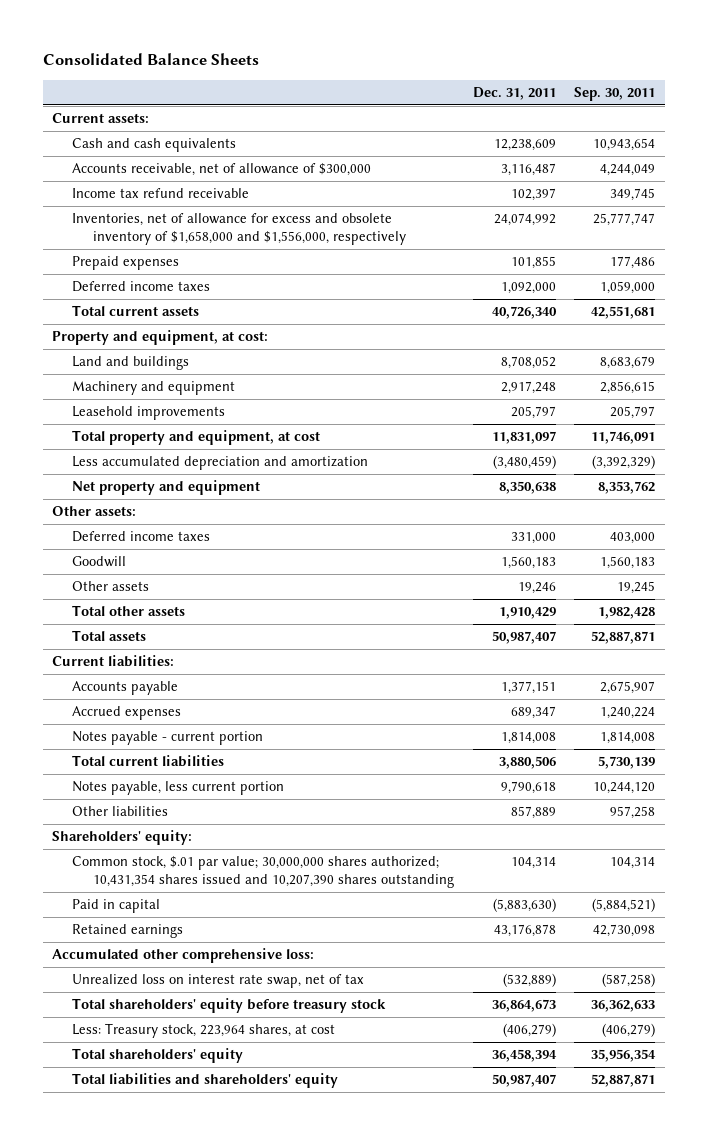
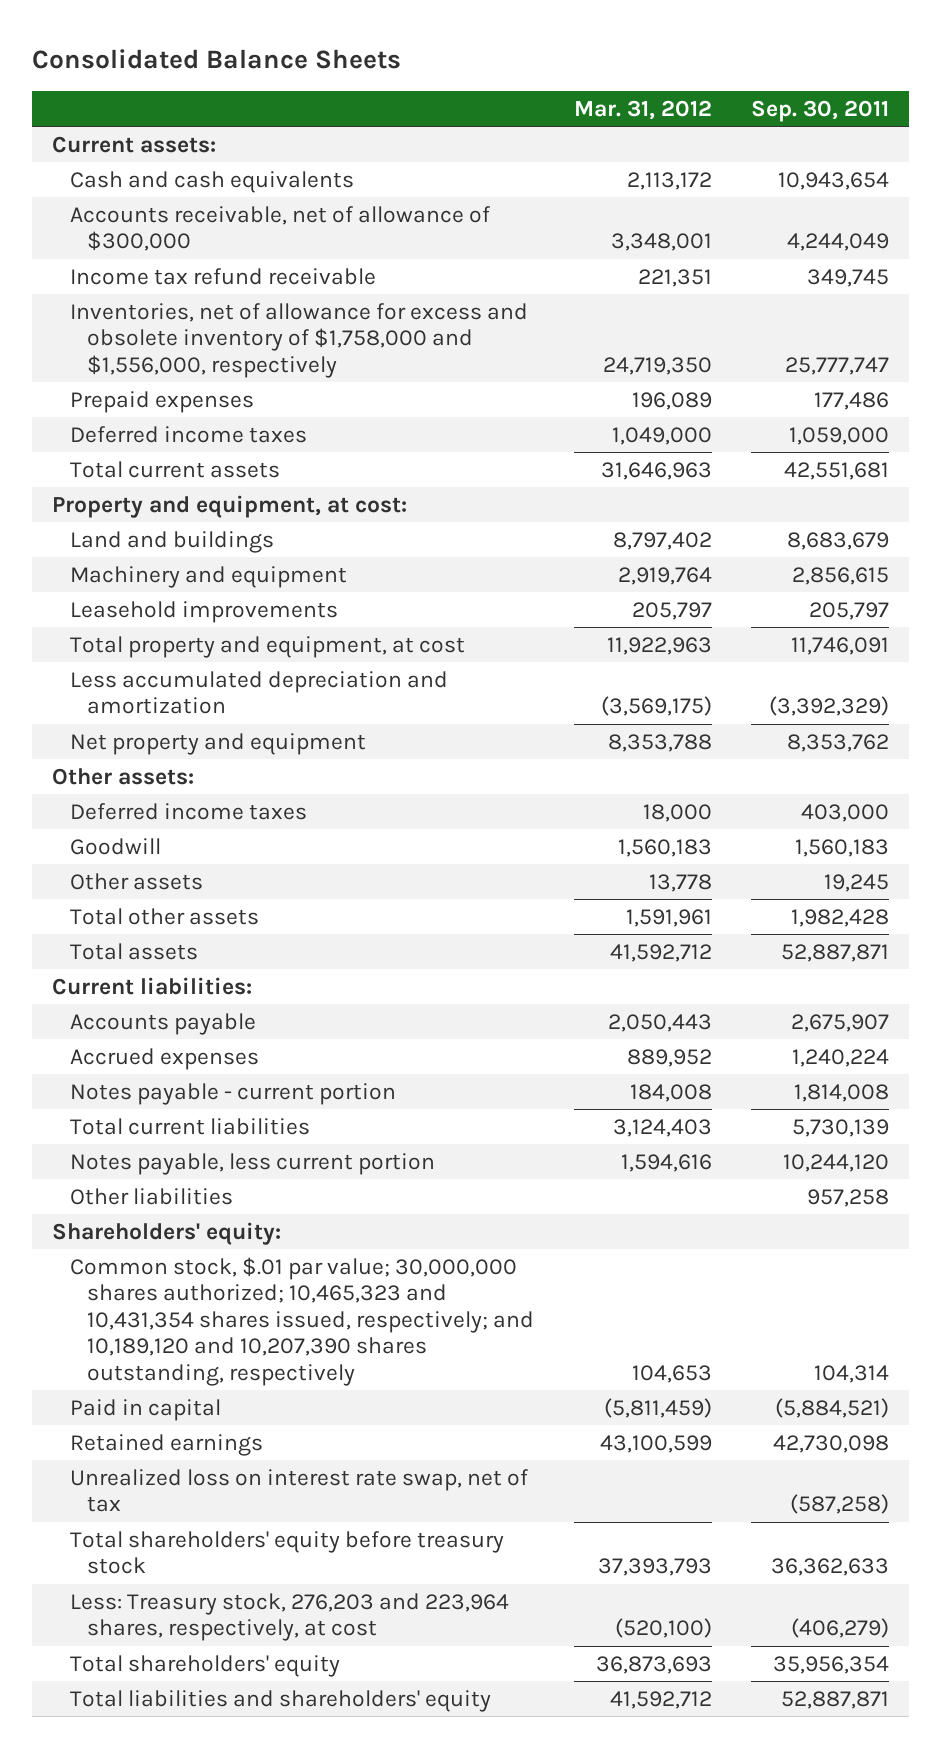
[472,86,556,100] Dec. 31, 2011 -> none
none -> [573,99,712,120] Mar. 31, 2012
[72,213,406,246] Inventories, net of allowance for excess and obsolete inventory of $1,658,000 and $1,556,000, respectively -> [69,302,528,378] Inventories, net of allowance for excess and obsolete inventory of $1,758,000 and $1,556,000, respectively
[72,856,454,889] Common stock, $.01 par value; 30,000,000 shares authorized; 10,431,354 shares issued and 10,207,390 shares outstanding -> [69,1256,535,1386] Common stock, $.01 par value; 30,000,000 shares authorized; 10,465,323 and 10,431,354 shares issued, respectively; and 10,189,120 and 10,207,390 shares outstanding, respectively
[52,948,315,964] Accumulated other comprehensive loss: -> none
[72,1023,336,1039] Less: Treasury stock, 223,964 shares, at cost -> [69,1592,509,1642] Less: Treasury stock, 276,203 and 223,964 shares, respectively, at cost

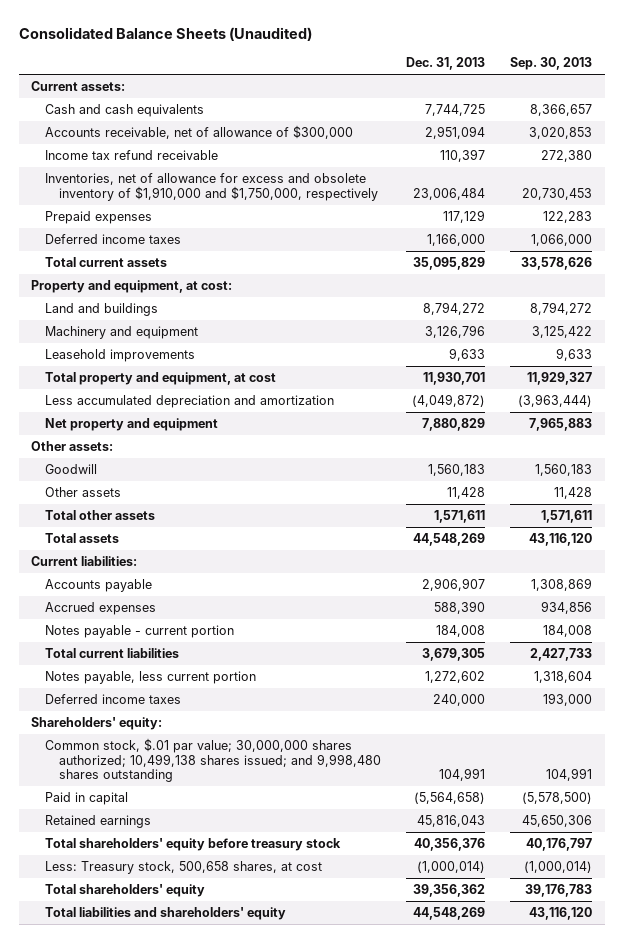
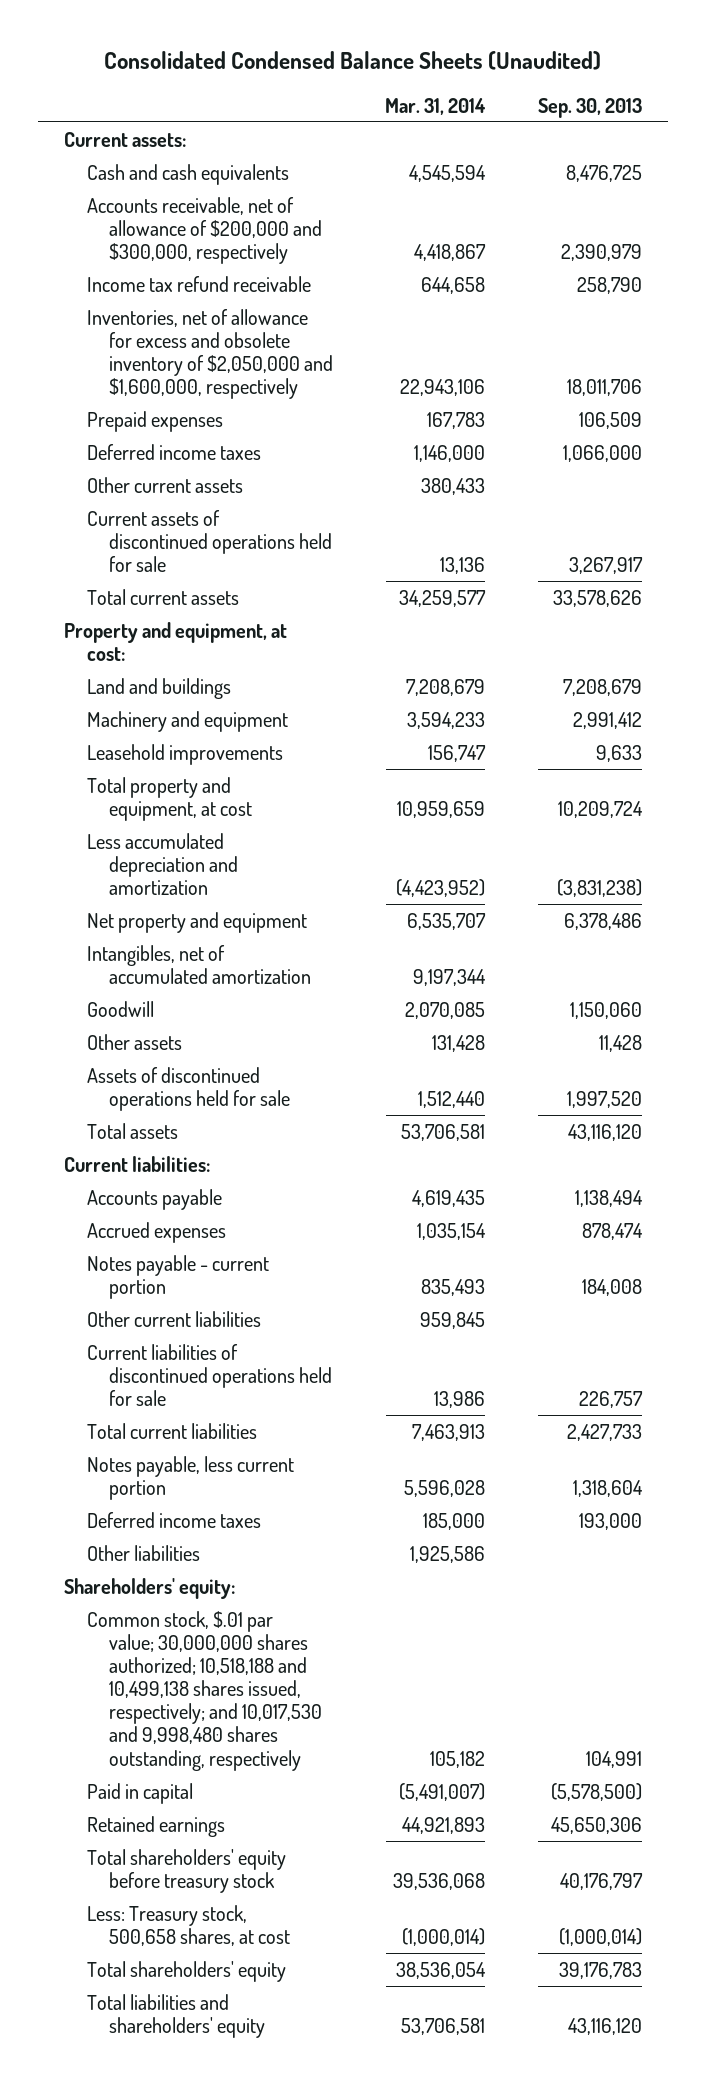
[18,26,312,41] Consolidated Balance Sheets (Unaudited) -> [104,51,602,71] Consolidated Condensed Balance Sheets (Unaudited)
[406,57,486,71] Dec. 31, 2013 -> none
none -> [385,97,487,115] Mar. 31, 2014
[530,104,593,117] 8,366,657 -> [565,164,642,182] 8,476,725
[45,125,354,140] Accounts receivable, net of allowance of $300,000 -> [86,196,323,264] Accounts receivable, net of allowance of $200,000 and $300,000, respectively
[529,127,593,140] 3,020,853 -> [560,243,642,261] 2,390,979
[541,150,593,163] 272,380 -> [576,276,642,294] 258,790
[45,173,379,201] Inventories, net of allowance for excess and obsolete inventory of $1,910,000 and $1,750,000, respectively -> [86,308,334,400] Inventories, net of allowance for excess and obsolete inventory of $2,050,000 and $1,600,000, respectively
[522,187,593,200] 20,730,453 -> [566,379,642,397] 18,011,706
[543,211,593,224] 122,283 -> [578,411,642,429] 106,509
none -> [86,476,243,493] Other current assets
none -> [86,509,333,572] Current assets of discontinued operations held for sale
[530,302,593,316] 8,794,272 -> [562,678,642,696] 7,208,679
[532,326,593,339] 3,125,422 -> [572,711,642,729] 2,991,412
[31,441,114,452] Other assets: -> none
[527,372,593,386] 11,929,327 -> [557,800,643,818] 10,209,724
[518,394,593,408] (3,963,444) -> [556,878,642,897] (3,831,238)
[529,418,593,432] 7,965,883 -> [563,912,642,930] 6,378,486
none -> [86,944,312,984] Intangibles, net of accumulated amortization
[535,464,593,477] 1,560,183 -> [569,1001,642,1019] 1,150,060
[45,510,156,521] Total other assets -> none
none -> [86,1066,291,1111] Assets of discontinued operations held for sale
[531,578,593,592] 1,308,869 -> [574,1189,643,1207] 1,138,494
[541,601,593,615] 934,856 -> [581,1222,643,1240] 878,474
none -> [86,1310,261,1327] Other current liabilities
none -> [86,1343,333,1406] Current liabilities of discontinued operations held for sale
none -> [86,1544,200,1561] Other liabilities
[45,738,382,783] Common stock, $.01 par value; 30,000,000 shares authorized; 10,499,138 shares issued; and 9,998,480 shares outstanding -> [86,1610,323,1771] Common stock, $.01 par value; 30,000,000 shares authorized; 10,518,188 and 10,499,138 shares issued, respectively; and 10,017,530 and 9,998,480 shares outstanding, respectively

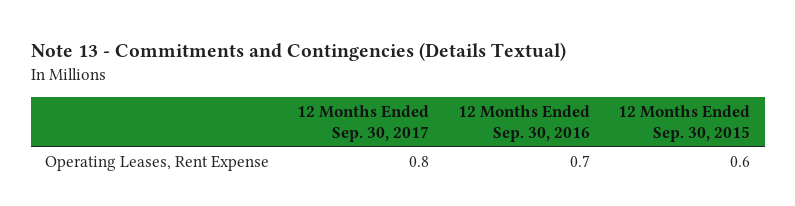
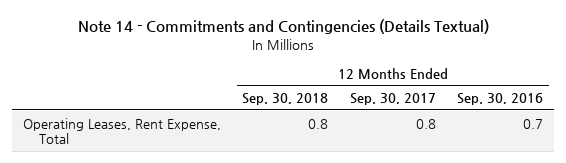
[30,42,566,62] Note 13 - Commitments and Contingencies (Details Textual) -> [77,19,489,35] Note 14 - Commitments and Contingencies (Details Textual)
[618,104,751,142] 12 Months Ended Sep. 30, 2015 -> none
none -> [242,92,329,105] Sep. 30, 2018
[44,154,269,171] Operating Leases, Rent Expense -> [22,117,221,145] Operating Leases, Rent Expense, Total

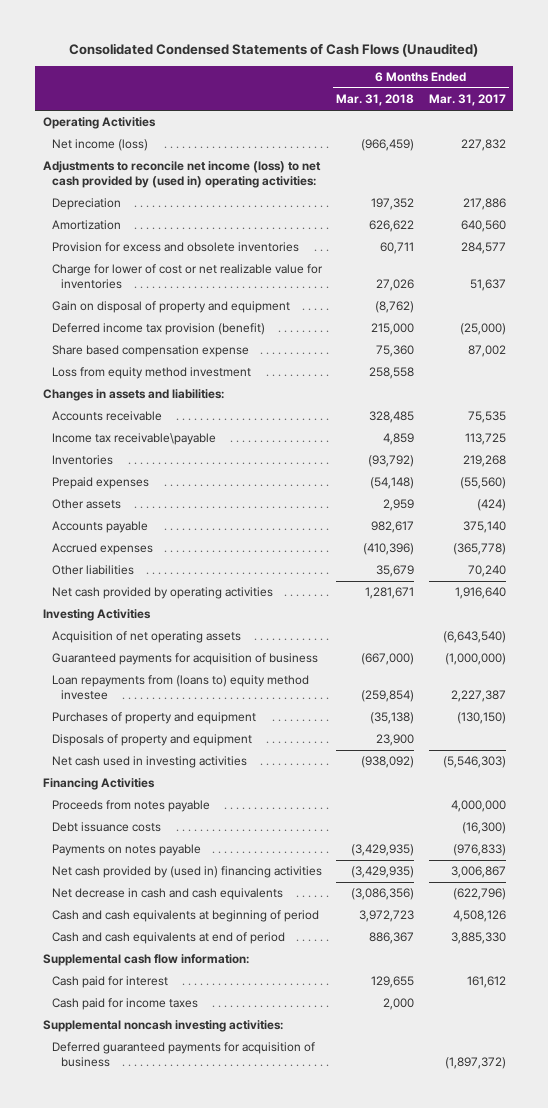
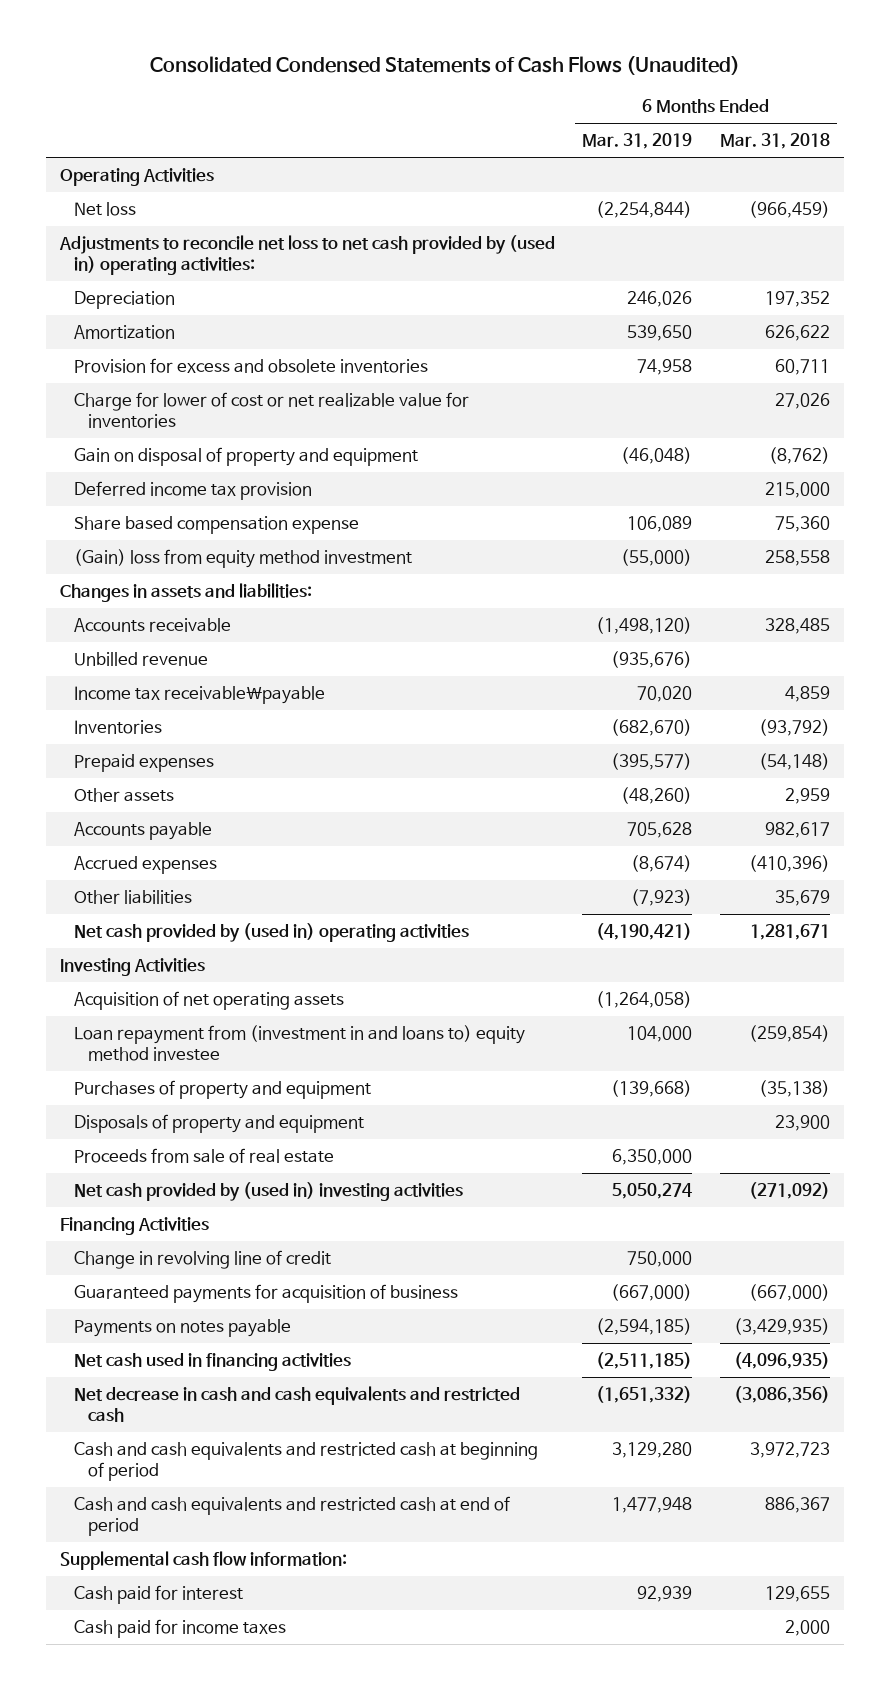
[428,94,506,107] Mar. 31, 2017 -> none
none -> [582,133,693,150] Mar. 31, 2019
[51,139,148,152] Net income (loss) -> [73,202,136,217] Net loss
[42,161,321,189] Adjustments to reconcile net income (loss) to net cash provided by (used in) operating activities: -> [58,235,555,276] Adjustments to reconcile net loss to net cash provided by (used in) operating activities:
[51,323,265,336] Deferred income tax provision (benefit) -> [73,481,312,501] Deferred income tax provision
[51,367,251,380] Loss from equity method investment -> [73,549,412,569] (Gain) loss from equity method investment
none -> [73,652,208,667] Unbilled revenue
[51,587,273,600] Net cash provided by operating activities -> [73,923,469,943] Net cash provided by (used in) operating activities
[51,675,309,701] Loan repayments from (loans to) equity method investee -> [73,1025,525,1062] Loan repayment from (investment in and loans to) equity method investee
none -> [73,1148,334,1164] Proceeds from sale of real estate
[51,756,247,769] Net cash used in investing activities -> [73,1182,463,1202] Net cash provided by (used in) investing activities
[361,756,415,769] (938,092) -> [749,1182,831,1200] (271,092)
[51,800,210,813] Proceeds from notes payable -> none
[51,822,161,833] Debt issuance costs -> none
none -> [73,1250,331,1270] Change in revolving line of credit
[51,653,318,666] Guaranteed payments for acquisition of business -> [73,1284,458,1304] Guaranteed payments for acquisition of business
[51,866,322,879] Net cash provided by (used in) financing activities -> [73,1353,351,1372] Net cash used in financing activities
[351,866,415,879] (3,429,935) -> [734,1352,831,1370] (4,096,935)
[51,888,283,901] Net decrease in cash and cash equivalents -> [73,1386,520,1423] Net decrease in cash and cash equivalents and restricted cash
[51,910,319,923] Cash and cash equivalents at beginning of period -> [73,1442,538,1482] Cash and cash equivalents and restricted cash at beginning of period
[51,932,285,945] Cash and cash equivalents at end of period -> [73,1496,510,1537] Cash and cash equivalents and restricted cash at end of period
[42,1020,283,1033] Supplemental noncash investing activities: -> none
[51,1042,315,1068] Deferred guaranteed payments for acquisition of business -> none

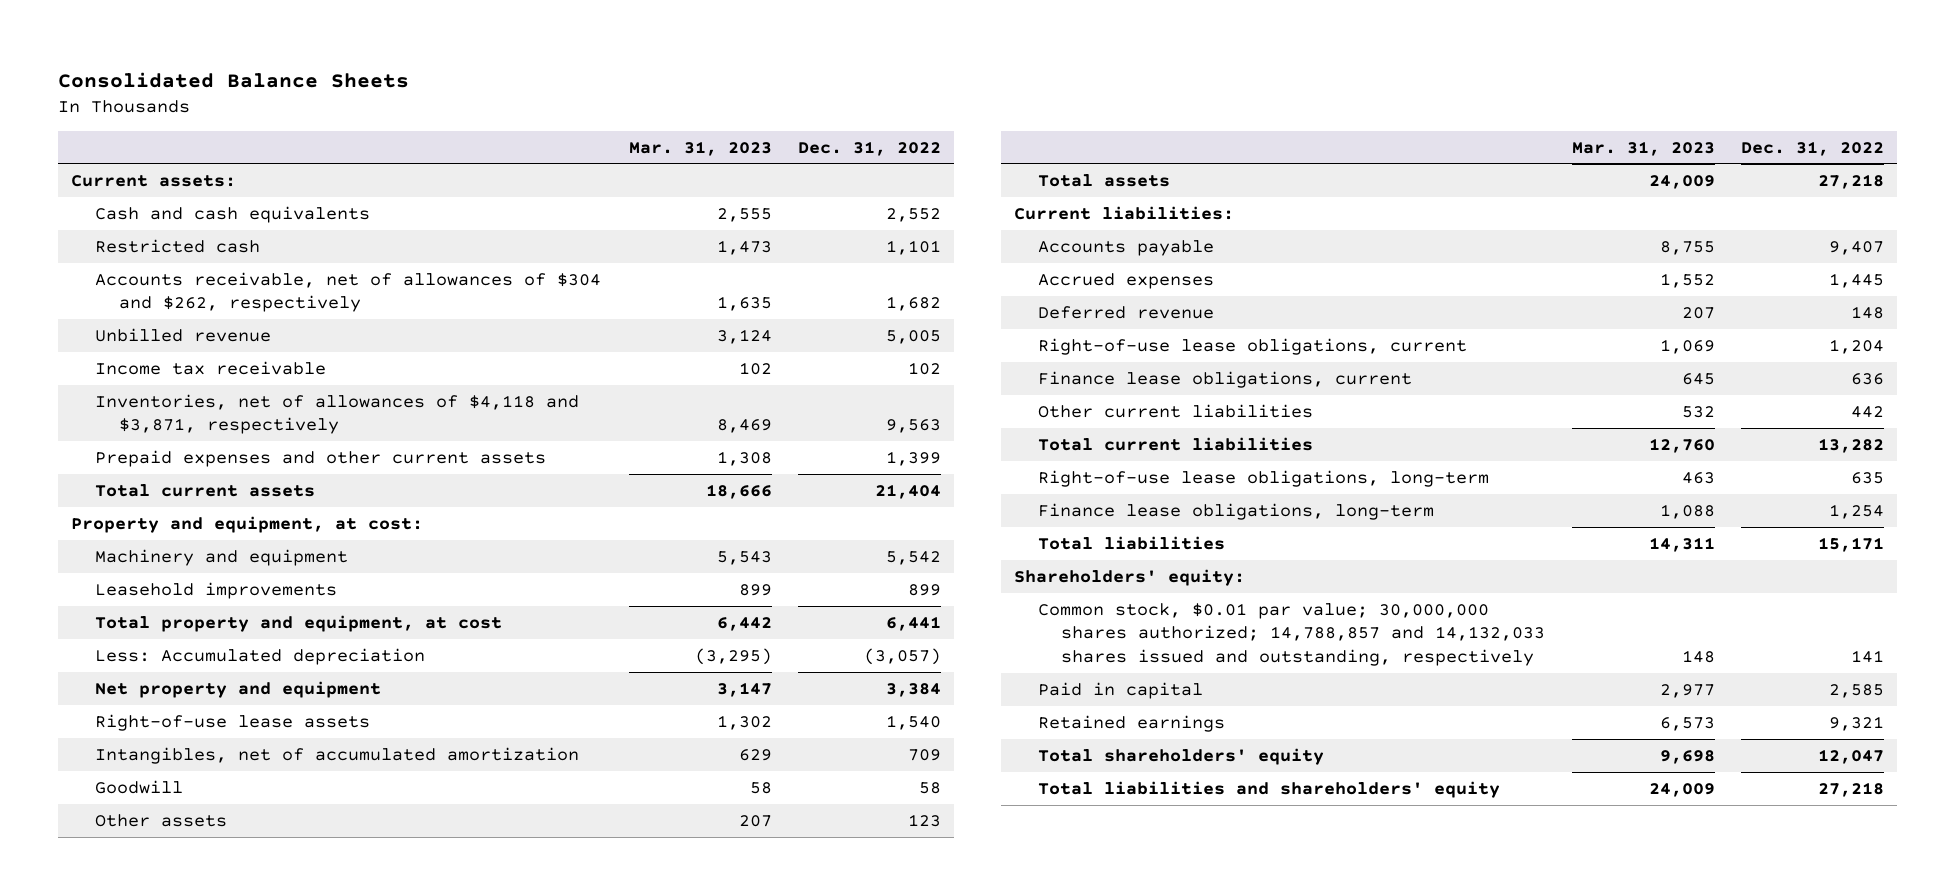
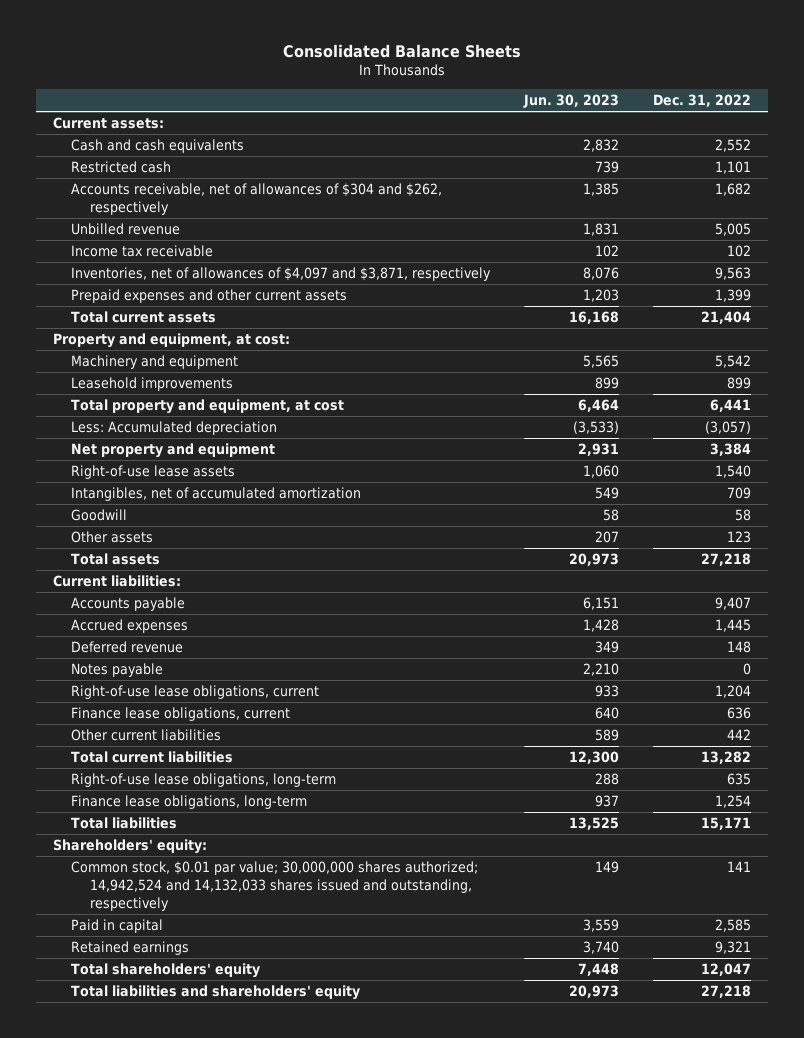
[629,140,773,156] Mar. 31, 2023 -> none
none -> [523,94,620,109] Jun. 30, 2023
[95,393,580,435] Inventories, net of allowances of $4,118 and $3,871, respectively -> [71,267,492,282] Inventories, net of allowances of $4,097 and $3,871, respectively
none -> [71,663,164,678] Notes payable
[1037,602,1546,667] Common stock, $0.01 par value; 30,000,000 shares authorized; 14,788,857 and 14,132,033 shares issued and outstanding, respectively -> [71,861,479,911] Common stock, $0.01 par value; 30,000,000 shares authorized; 14,942,524 and 14,132,033 shares issued and outstanding, respectively

